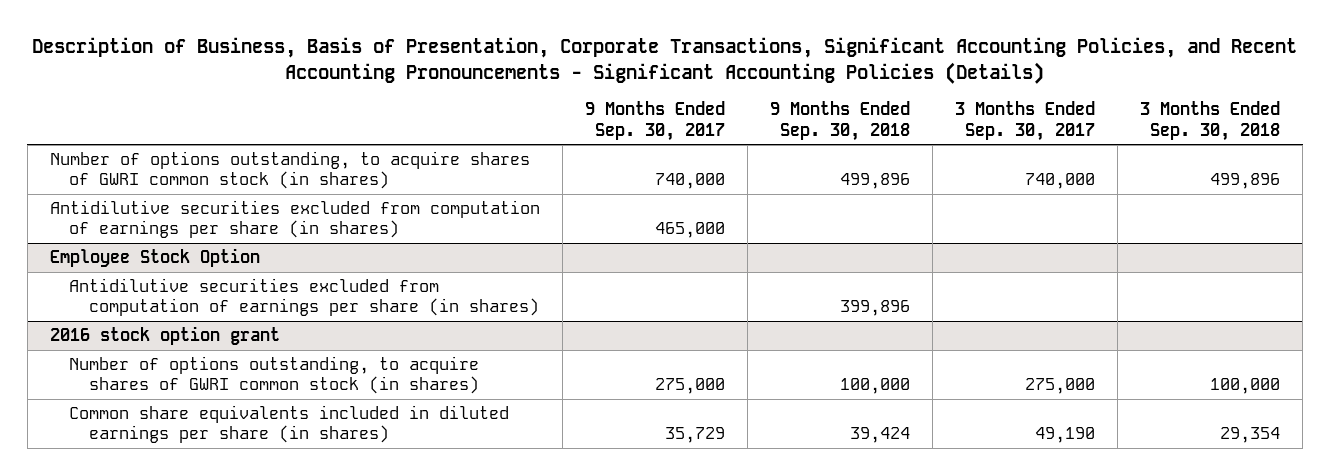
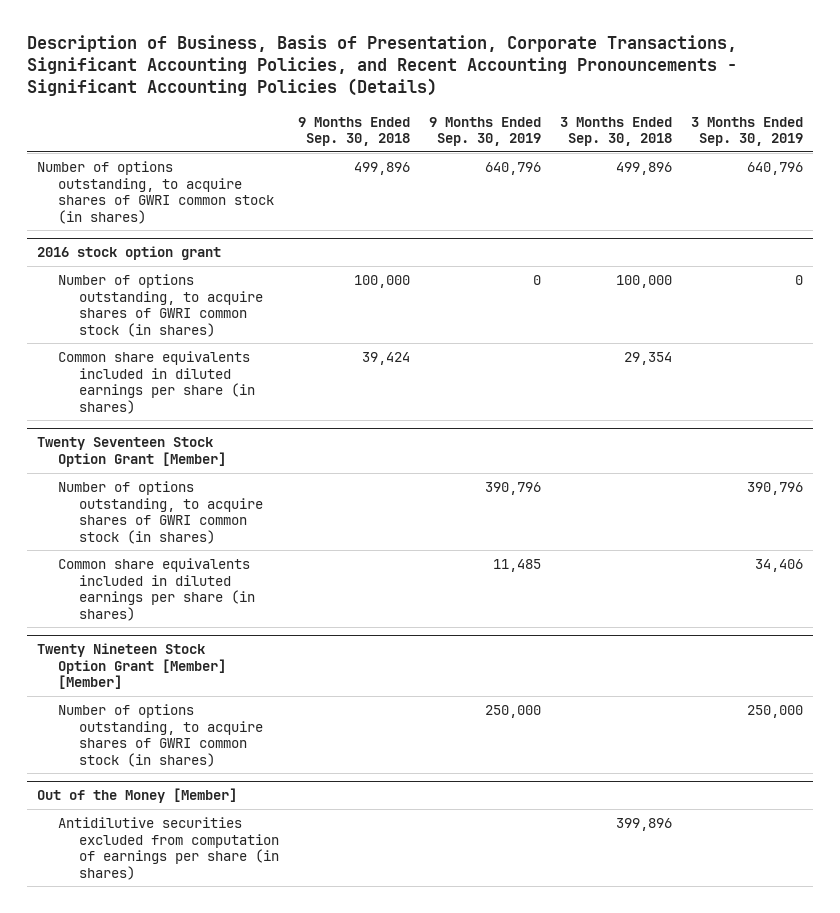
[584,101,725,141] 9 Months Ended Sep. 30, 2017 -> none
[955,101,1096,141] 3 Months Ended Sep. 30, 2017 -> none
none -> [429,116,542,147] 9 Months Ended Sep. 30, 2019
none -> [691,116,804,147] 3 Months Ended Sep. 30, 2019
[49,200,540,239] Antidilutive securities excluded from computation of earnings per share (in shares) -> none
[49,248,260,268] Employee Stock Option -> none
[69,278,540,317] Antidilutive securities excluded from computation of earnings per share (in shares) -> none
none -> [36,437,226,467] Twenty Seventeen Stock Option Grant [Member]
none -> [57,481,263,544] Number of options outstanding, to acquire shares of GWRI common stock (in shares)
none -> [57,558,255,621] Common share equivalents included in diluted earnings per share (in shares)
none -> [36,643,226,690] Twenty Nineteen Stock Option Grant [Member] [Member]
none -> [57,704,263,767] Number of options outstanding, to acquire shares of GWRI common stock (in shares)
none -> [36,788,237,804] Out of the Money [Member]
none -> [57,817,279,880] Antidilutive securities excluded from computation of earnings per share (in shares)

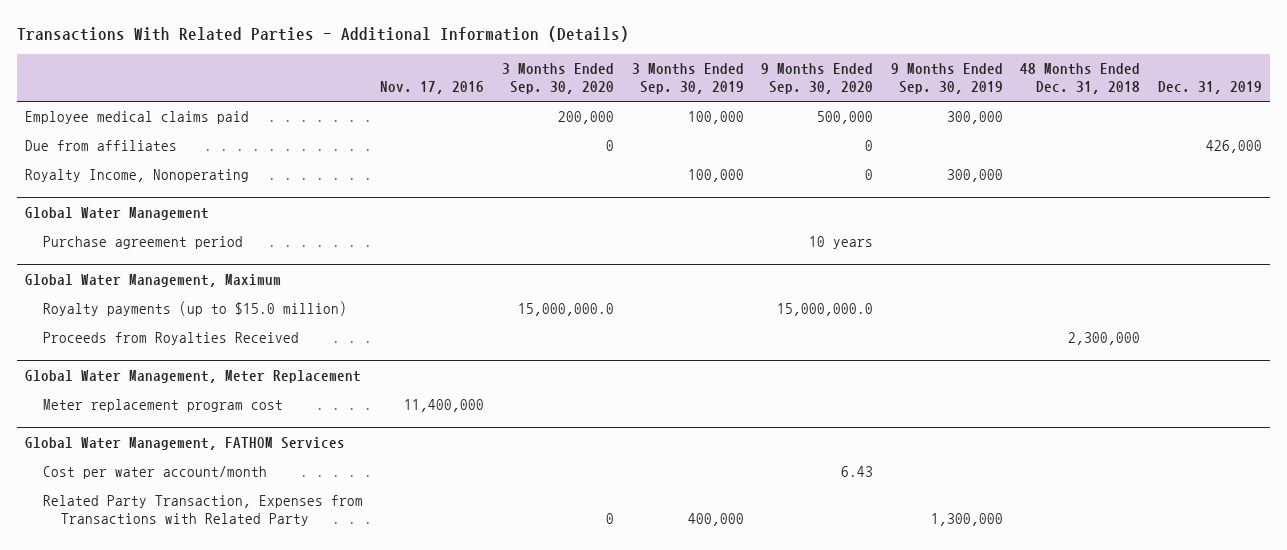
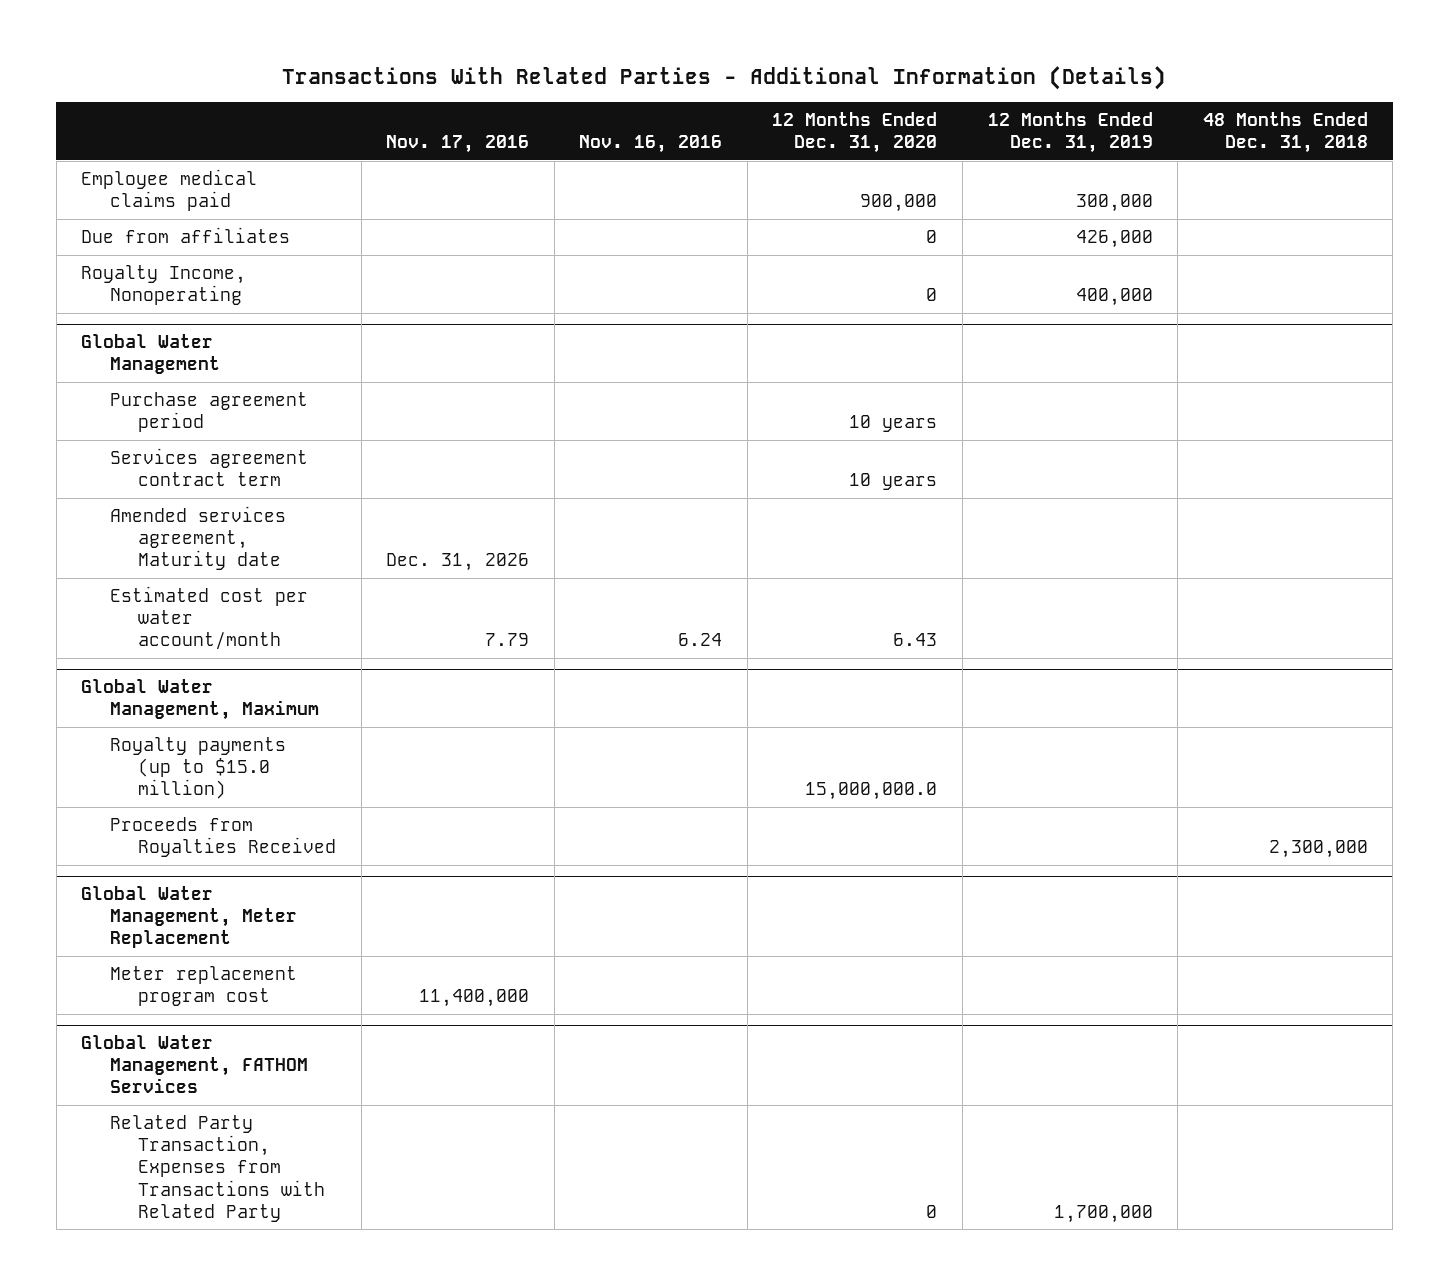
[502,63,615,95] 3 Months Ended Sep. 30, 2020 -> none
[631,63,744,95] 3 Months Ended Sep. 30, 2019 -> none
[761,63,874,95] 9 Months Ended Sep. 30, 2020 -> none
[890,63,1003,95] 9 Months Ended Sep. 30, 2019 -> none
[1157,81,1262,95] Dec. 31, 2019 -> none
none -> [579,134,723,153] Nov. 16, 2016
none -> [772,111,938,153] 12 Months Ended Dec. 31, 2020
none -> [987,111,1153,153] 12 Months Ended Dec. 31, 2019
none -> [109,448,308,487] Services agreement contract term
none -> [109,506,286,571] Amended services agreement, Maturity date
none -> [109,586,308,651] Estimated cost per water account/month
[42,466,267,480] Cost per water account/month -> none

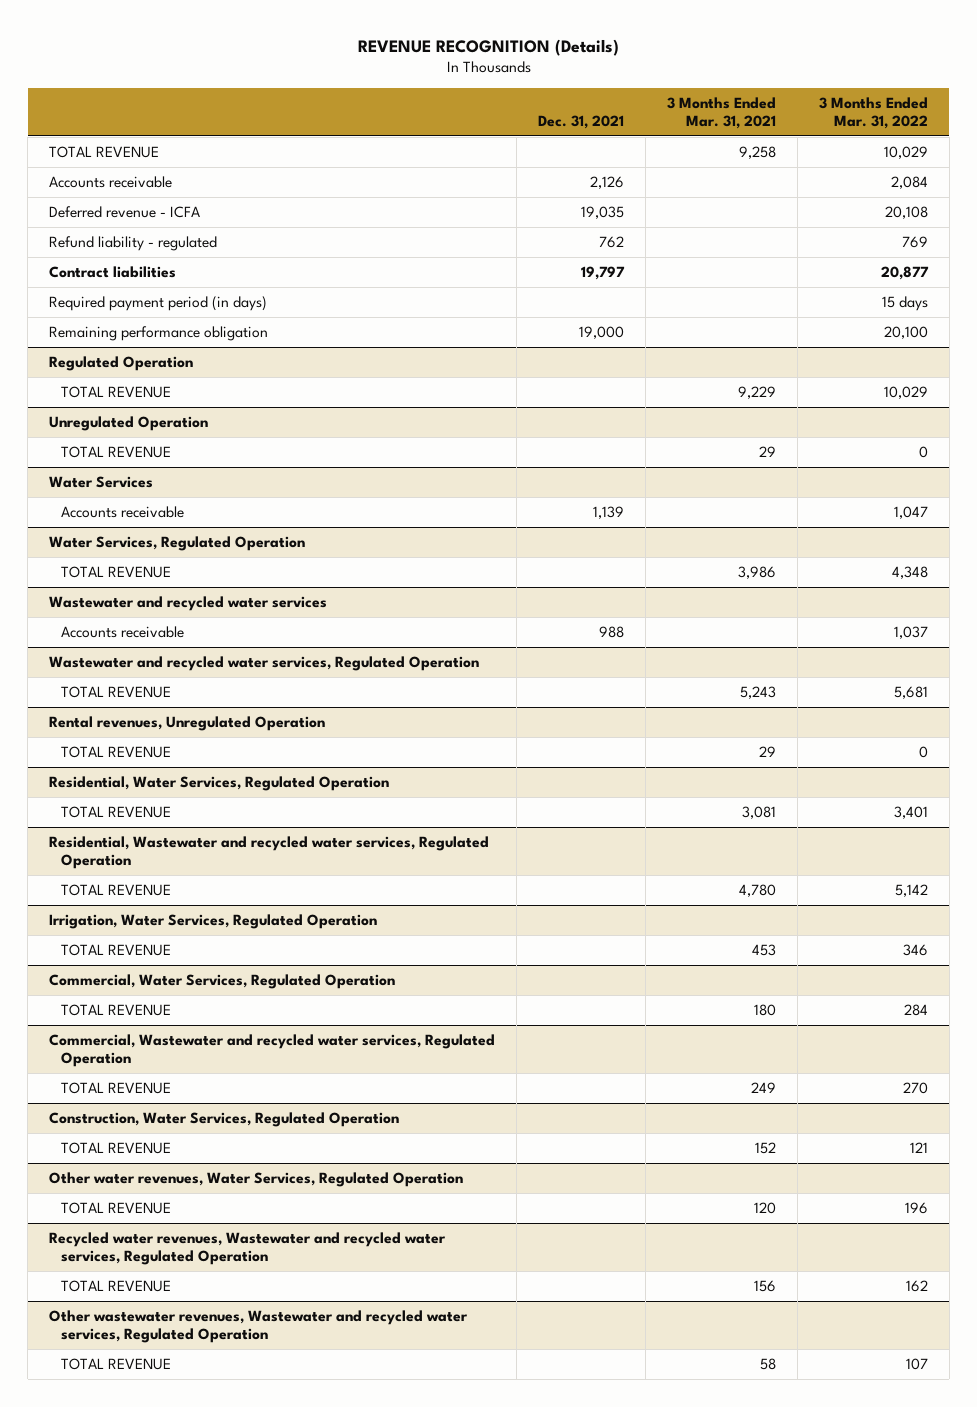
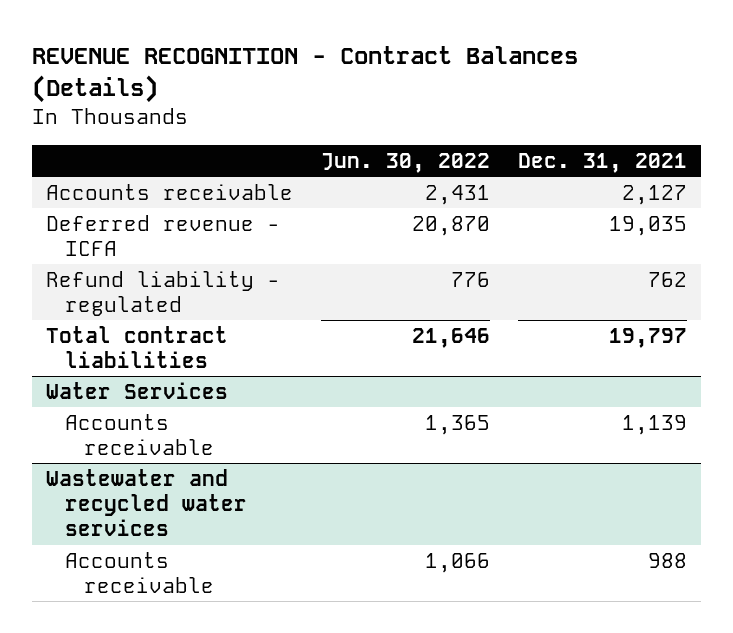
[357,38,619,56] REVENUE RECOGNITION (Details) -> [31,45,578,104] REVENUE RECOGNITION - Contract Balances (Details)
[666,96,776,129] 3 Months Ended Mar. 31, 2021 -> none
[818,96,928,129] 3 Months Ended Mar. 31, 2022 -> none
none -> [320,152,490,173] Jun. 30, 2022
[49,146,160,159] TOTAL REVENUE -> none
[590,176,625,190] 2,126 -> [621,184,687,205] 2,127
[49,296,268,312] Required payment period (in days) -> none
[49,326,269,342] Remaining performance obligation -> none
[49,356,194,372] Regulated Operation -> none
[60,386,171,399] TOTAL REVENUE -> none
[49,416,209,432] Unregulated Operation -> none
[60,446,171,459] TOTAL REVENUE -> none
[49,266,177,279] Contract liabilities -> [45,325,228,369] Total contract liabilities
[49,536,306,552] Water Services, Regulated Operation -> none
[60,566,171,579] TOTAL REVENUE -> none
[49,656,480,672] Wastewater and recycled water services, Regulated Operation -> none
[60,686,171,699] TOTAL REVENUE -> none
[49,716,326,732] Rental revenues, Unregulated Operation -> none
[60,746,171,759] TOTAL REVENUE -> none
[49,776,390,792] Residential, Water Services, Regulated Operation -> none
[60,806,171,819] TOTAL REVENUE -> none
[49,836,490,870] Residential, Wastewater and recycled water services, Regulated Operation -> none
[60,884,171,897] TOTAL REVENUE -> none
[49,914,378,930] Irrigation, Water Services, Regulated Operation -> none
[60,944,171,957] TOTAL REVENUE -> none
[49,974,396,990] Commercial, Water Services, Regulated Operation -> none
[60,1004,171,1017] TOTAL REVENUE -> none
[49,1034,496,1068] Commercial, Wastewater and recycled water services, Regulated Operation -> none
[60,1082,171,1095] TOTAL REVENUE -> none
[49,1112,400,1128] Construction, Water Services, Regulated Operation -> none
[60,1142,171,1155] TOTAL REVENUE -> none
[49,1172,464,1188] Other water revenues, Water Services, Regulated Operation -> none
[60,1202,171,1215] TOTAL REVENUE -> none
[49,1232,447,1266] Recycled water revenues, Wastewater and recycled water services, Regulated Operation -> none
[60,1280,171,1293] TOTAL REVENUE -> none
[49,1310,469,1344] Other wastewater revenues, Wastewater and recycled water services, Regulated Operation -> none
[60,1358,171,1371] TOTAL REVENUE -> none

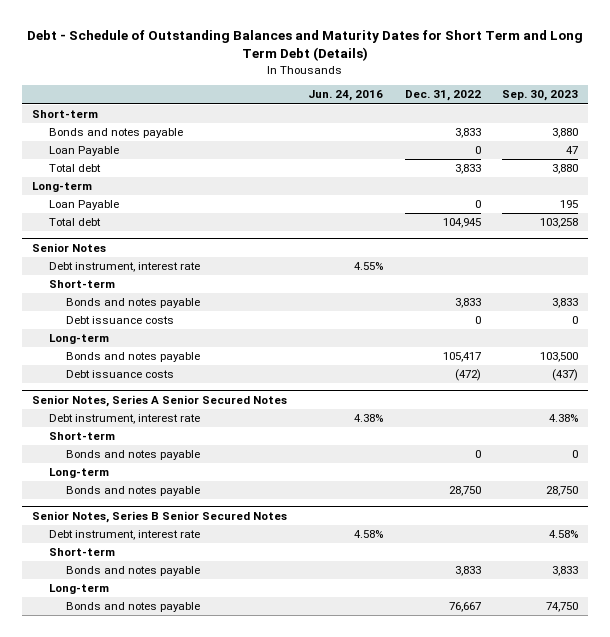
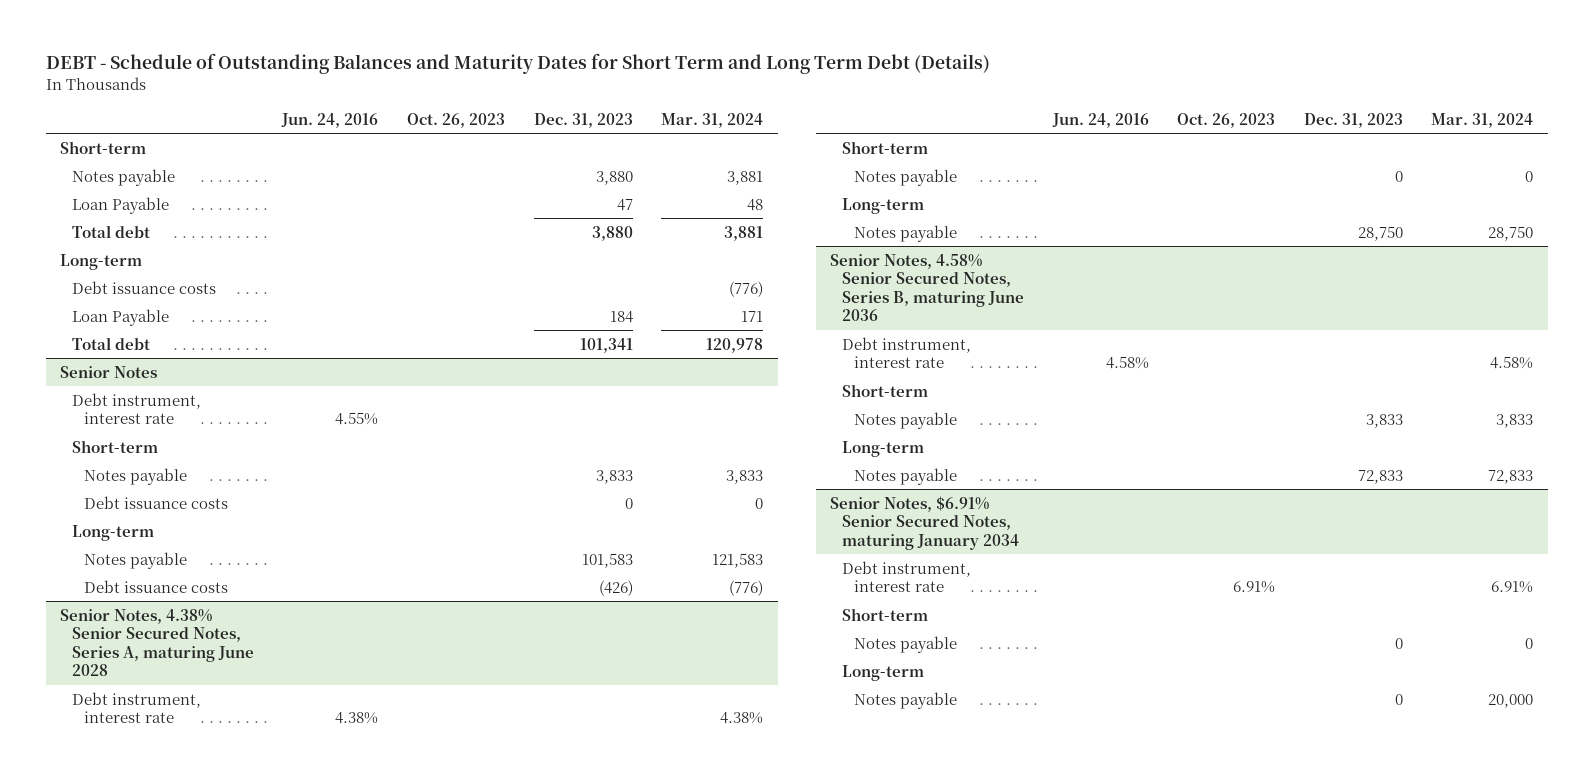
[27,29,584,61] Debt - Schedule of Outstanding Balances and Maturity Dates for Short Term and Long Term Debt (Details) -> [45,53,990,75] DEBT - Schedule of Outstanding Balances and Maturity Dates for Short Term and Long Term Debt (Details)
[404,90,481,102] Dec. 31, 2022 -> none
[501,90,578,102] Sep. 30, 2023 -> none
none -> [407,112,506,128] Oct. 26, 2023
none -> [533,112,633,128] Dec. 31, 2023
none -> [661,112,764,128] Mar. 31, 2024
[49,128,184,139] Bonds and notes payable -> [71,168,175,186] Notes payable
none -> [71,280,216,294] Debt issuance costs
[66,298,201,309] Bonds and notes payable -> [83,467,187,485] Notes payable
[66,352,201,363] Bonds and notes payable -> [83,551,187,569] Notes payable
[32,394,288,407] Senior Notes, Series A Senior Secured Notes -> [59,608,254,677] Senior Notes, 4.38% Senior Secured Notes, Series A, maturing June 2028
[66,450,201,461] Bonds and notes payable -> [853,168,957,186] Notes payable
[66,486,201,497] Bonds and notes payable -> [853,224,957,242] Notes payable
[32,510,288,523] Senior Notes, Series B Senior Secured Notes -> [829,253,1024,322] Senior Notes, 4.58% Senior Secured Notes, Series B, maturing June 2036
[66,566,201,577] Bonds and notes payable -> [853,411,957,429] Notes payable
[66,602,201,613] Bonds and notes payable -> [853,467,957,485] Notes payable
none -> [829,495,1019,550] Senior Notes, $6.91% Senior Secured Notes, maturing January 2034
none -> [841,560,971,593] Debt instrument, interest rate
none -> [841,607,928,621] Short-term
none -> [853,635,957,653] Notes payable
none -> [841,664,924,681] Long-term
none -> [853,691,957,709] Notes payable

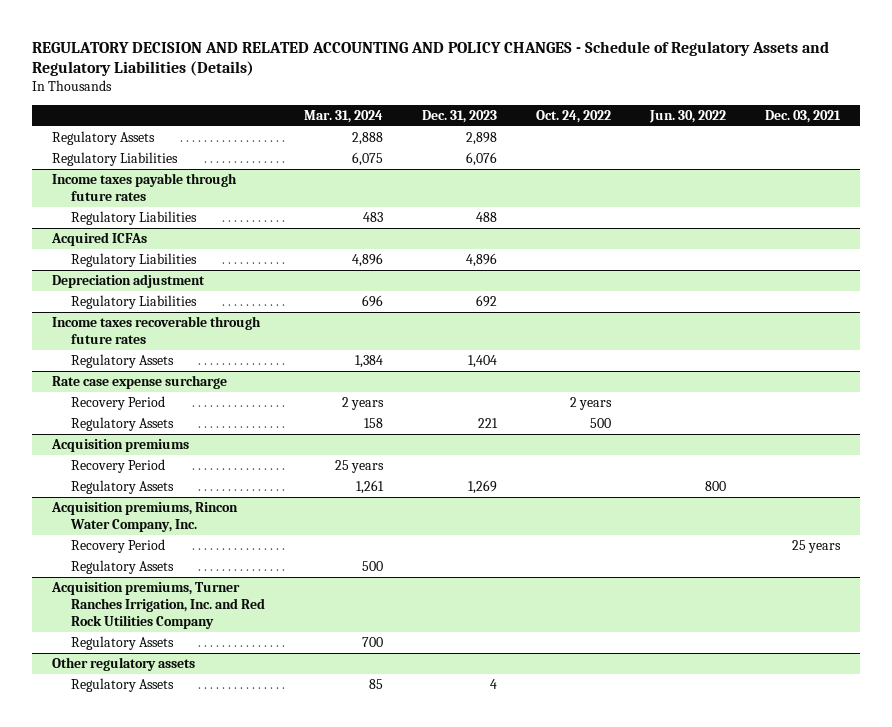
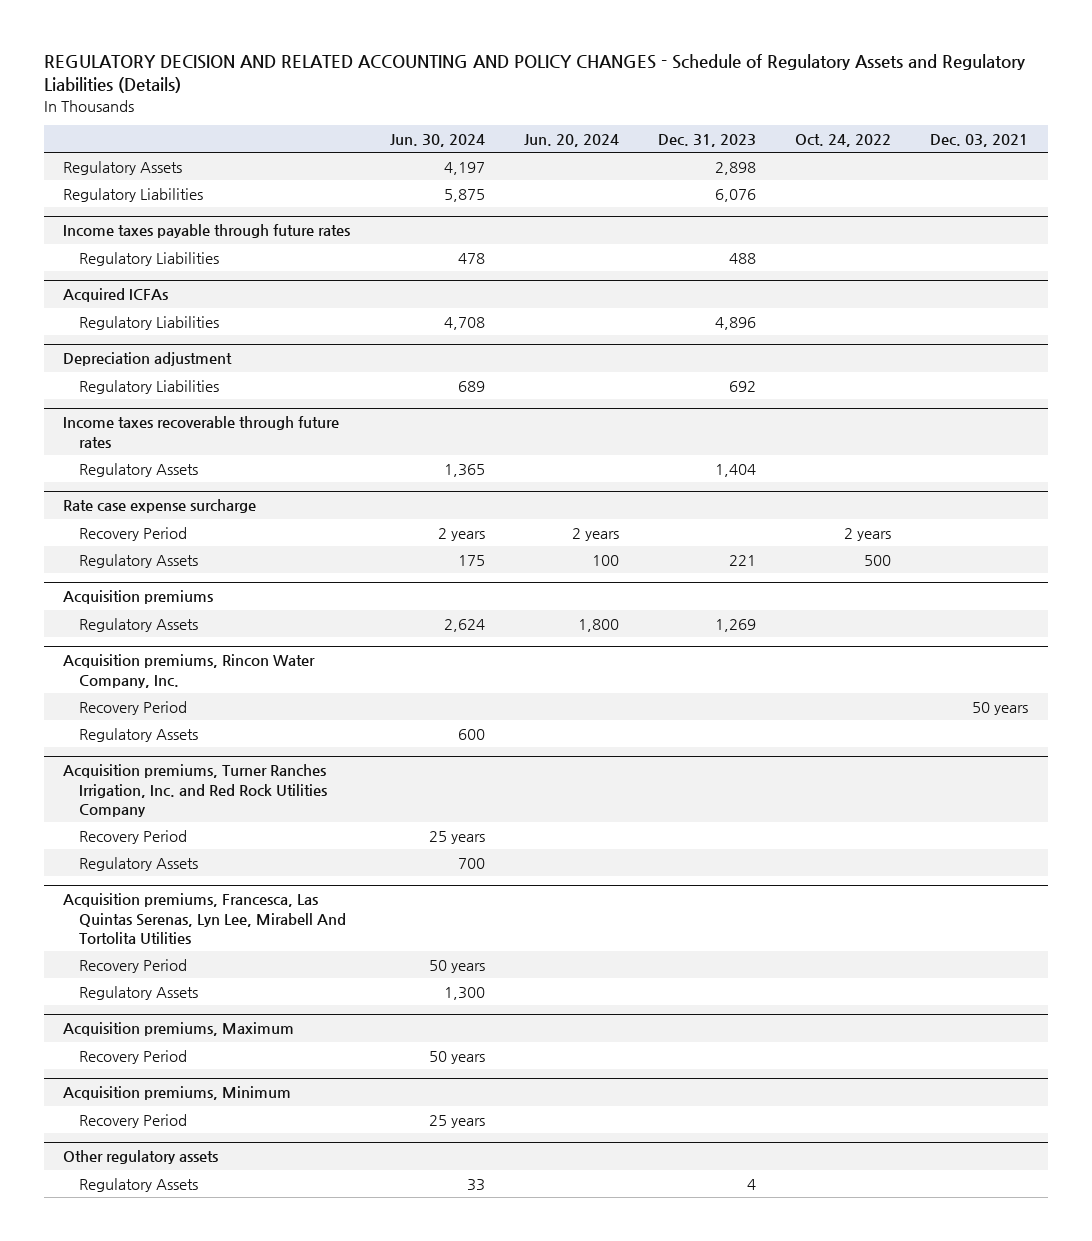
[304,109,384,123] Mar. 31, 2024 -> none
[649,109,727,123] Jun. 30, 2022 -> none
none -> [389,134,485,148] Jun. 30, 2024
none -> [523,134,619,148] Jun. 20, 2024
[71,459,166,474] Recovery Period -> none
[792,540,842,554] 25 years -> [972,701,1029,715] 50 years
none -> [79,829,188,844] Recovery Period
none -> [63,893,347,944] Acquisition premiums, Francesca, Las Quintas Serenas, Lyn Lee, Mirabell And Tortolita Utilities
none -> [79,958,188,973] Recovery Period
none -> [79,985,199,1000] Regulatory Assets
none -> [63,1022,295,1037] Acquisition premiums, Maximum
none -> [79,1049,188,1064] Recovery Period
none -> [63,1086,292,1101] Acquisition premiums, Minimum
none -> [79,1113,188,1128] Recovery Period

